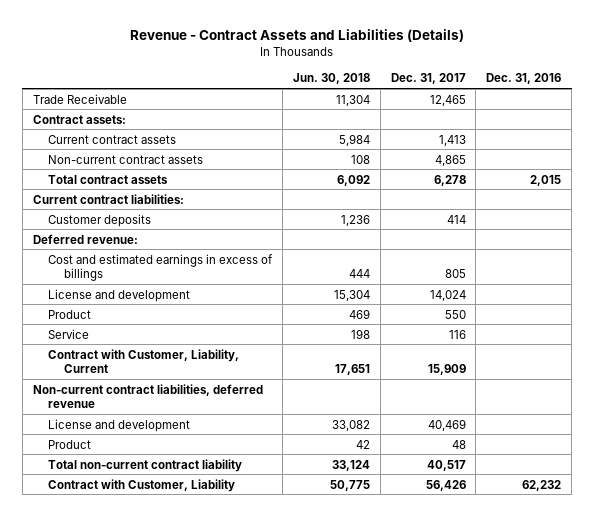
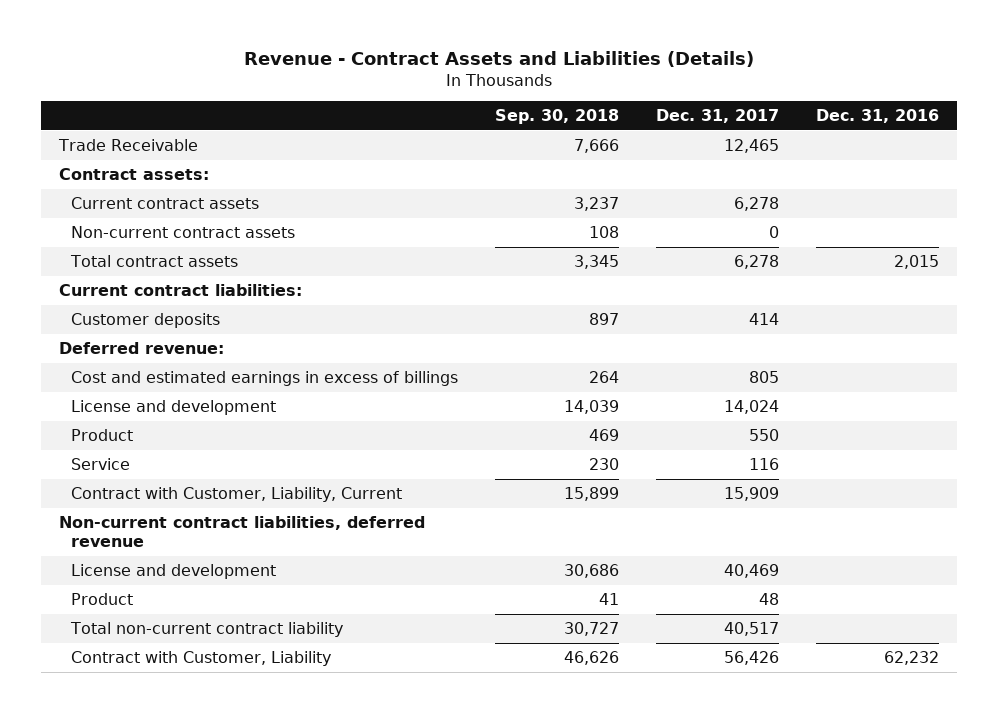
[292,73,370,85] Jun. 30, 2018 -> none
none -> [494,109,619,125] Sep. 30, 2018
[438,134,466,146] 1,413 -> [733,197,779,212] 6,278
[434,154,466,166] 4,865 -> [768,226,779,239] 0

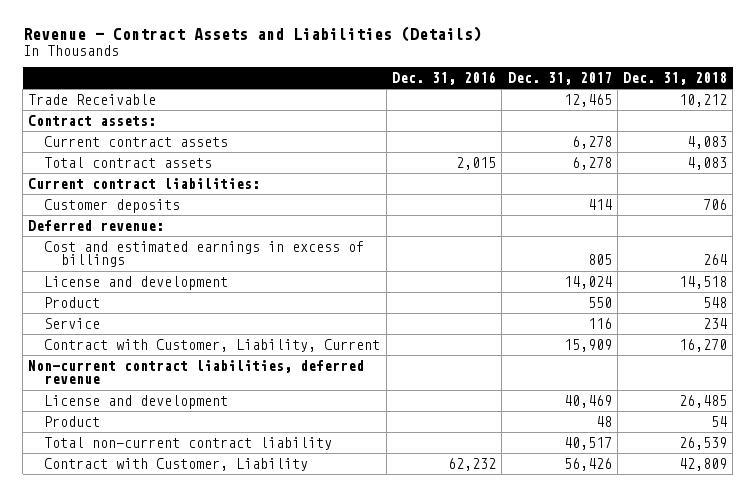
[494,109,619,125] Sep. 30, 2018 -> none
none -> [623,72,728,86] Dec. 31, 2018
[70,226,295,239] Non-current contract assets -> none

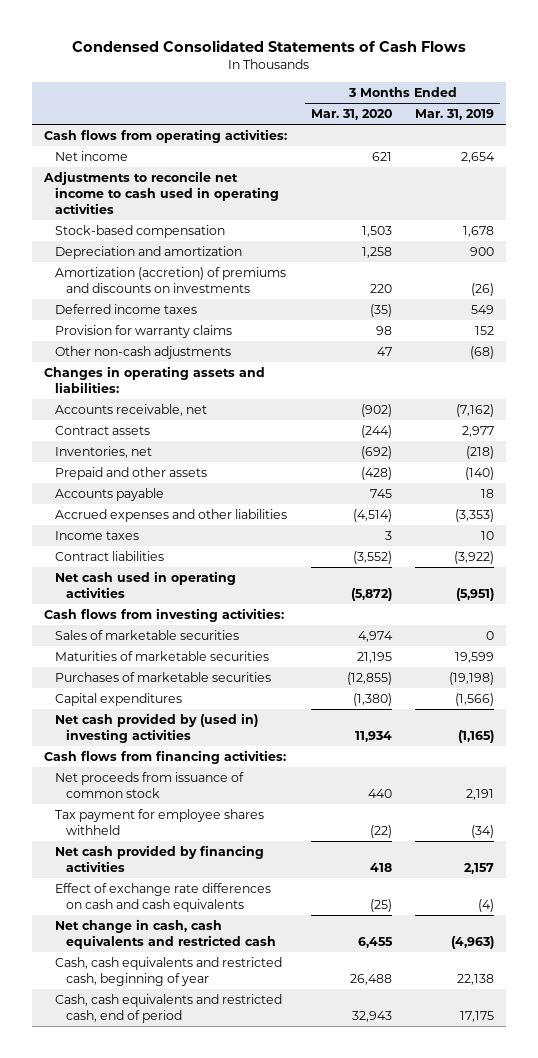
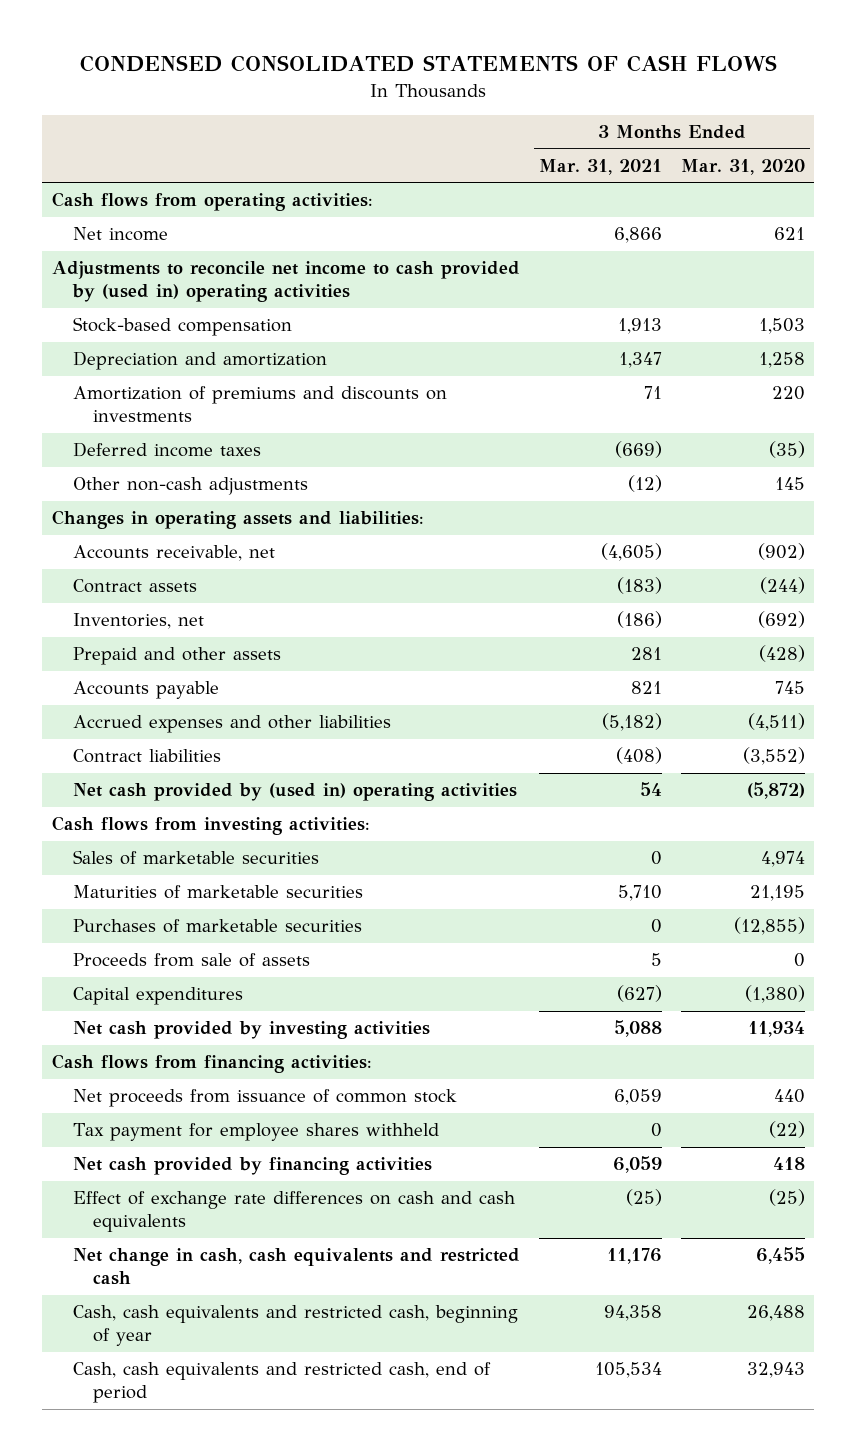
[72,40,467,53] Condensed Consolidated Statements of Cash Flows -> [80,55,778,73] CONDENSED CONSOLIDATED STATEMENTS OF CASH FLOWS
[415,109,495,121] Mar. 31, 2019 -> none
none -> [538,159,662,176] Mar. 31, 2021
[43,171,280,215] Adjustments to reconcile net income to cash used in operating activities -> [51,261,520,303] Adjustments to reconcile net income to cash provided by (used in) operating activities
[55,267,287,294] Amortization (accretion) of premiums and discounts on investments -> [72,386,447,423] Amortization of premiums and discounts on investments
[55,325,233,339] Provision for warranty claims -> none
[376,347,392,357] 47 -> [774,477,805,491] 145
[55,531,140,541] Income taxes -> none
[352,509,392,523] (4,514) -> [747,713,805,732] (4,511)
[55,571,237,599] Net cash used in operating activities -> [72,783,517,802] Net cash provided by (used in) operating activities
none -> [72,953,310,968] Proceeds from sale of assets
[55,713,259,744] Net cash provided by (used in) investing activities -> [72,1021,430,1040] Net cash provided by investing activities

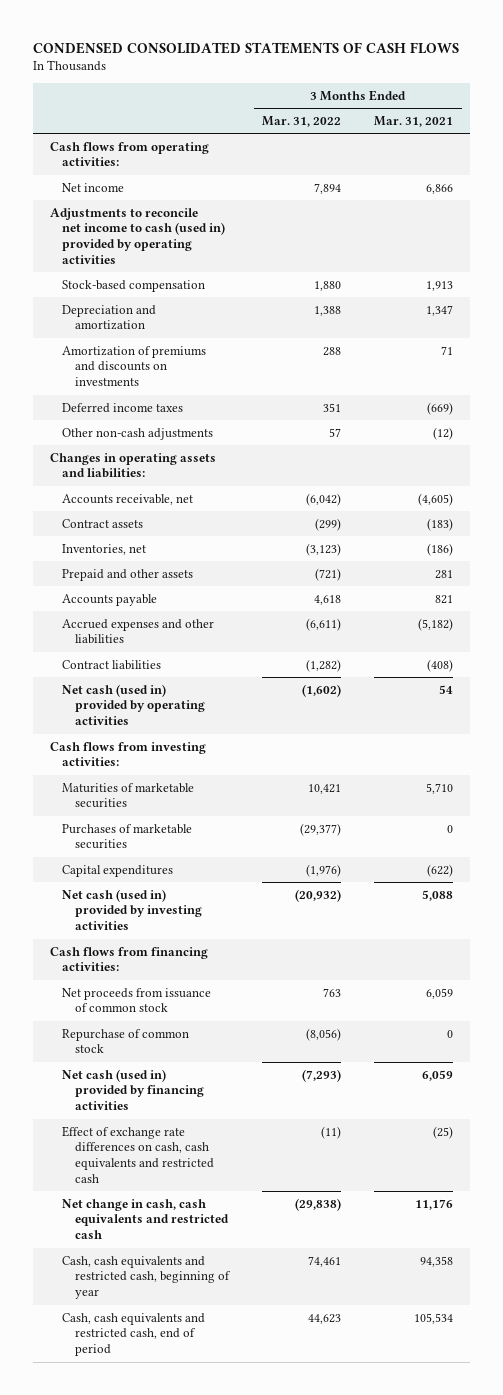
[680,159,805,176] Mar. 31, 2020 -> none
none -> [262,116,342,128] Mar. 31, 2022
[51,261,520,303] Adjustments to reconcile net income to cash provided by (used in) operating activities -> [49,207,226,264] Adjustments to reconcile net income to cash (used in) provided by operating activities
[72,783,517,802] Net cash provided by (used in) operating activities -> [62,683,206,726] Net cash (used in) provided by operating activities
[72,850,319,866] Sales of marketable securities -> none
[72,953,310,968] Proceeds from sale of assets -> none
[616,985,662,1003] (627) -> [427,863,454,877] (622)
[72,1021,430,1040] Net cash provided by investing activities -> [62,888,203,931] Net cash (used in) provided by investing activities
[72,1123,439,1142] Tax payment for employee shares withheld -> none
none -> [62,1028,190,1054] Repurchase of common stock
[72,1157,432,1176] Net cash provided by financing activities -> [62,1068,205,1111] Net cash (used in) provided by financing activities
[72,1191,515,1233] Effect of exchange rate differences on cash and cash equivalents -> [62,1125,215,1183] Effect of exchange rate differences on cash, cash equivalents and restricted cash

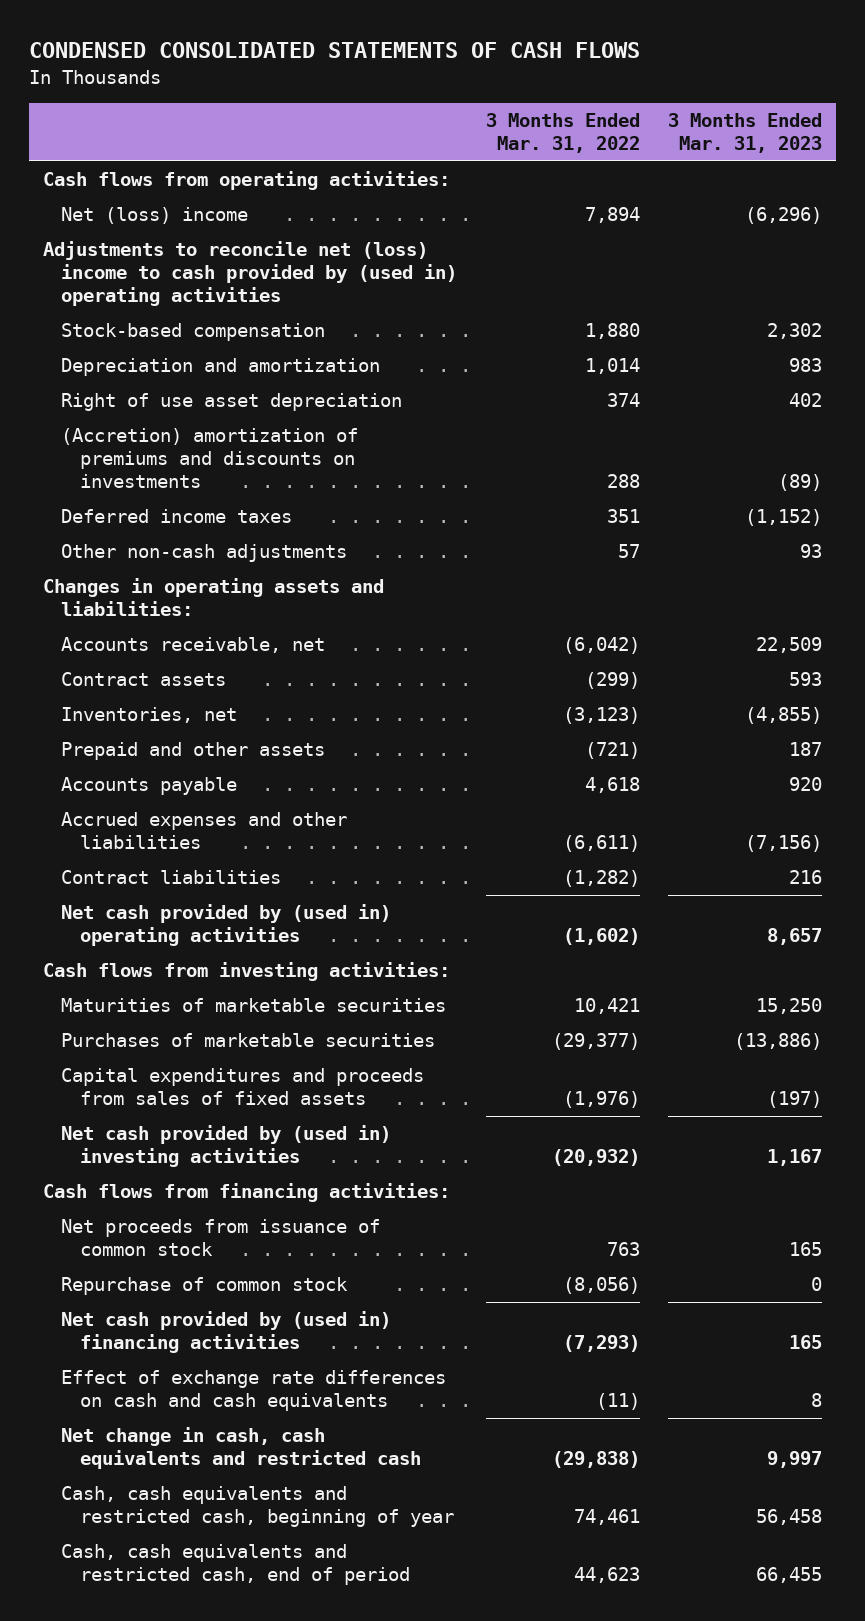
[374,116,454,128] Mar. 31, 2021 -> none
none -> [668,113,823,154] 3 Months Ended Mar. 31, 2023
[62,182,125,192] Net income -> [61,207,249,225] Net (loss) income
[49,207,226,264] Adjustments to reconcile net income to cash (used in) provided by operating activities -> [42,241,458,307] Adjustments to reconcile net (loss) income to cash provided by (used in) operating activities
[314,305,342,316] 1,388 -> [584,358,640,375] 1,014
none -> [61,393,403,412] Right of use asset depreciation
[62,345,207,387] Amortization of premiums and discounts on investments -> [61,428,359,489] (Accretion) amortization of premiums and discounts on investments
[62,683,206,726] Net cash (used in) provided by operating activities -> [61,904,392,947] Net cash provided by (used in) operating activities
[62,864,174,877] Capital expenditures -> [61,1068,425,1106] Capital expenditures and proceeds from sales of fixed assets
[62,888,203,931] Net cash (used in) provided by investing activities -> [61,1125,392,1168] Net cash provided by (used in) investing activities
[62,1068,205,1111] Net cash (used in) provided by financing activities -> [61,1311,392,1354] Net cash provided by (used in) financing activities
[62,1125,215,1183] Effect of exchange rate differences on cash, cash equivalents and restricted cash -> [61,1370,447,1412] Effect of exchange rate differences on cash and cash equivalents

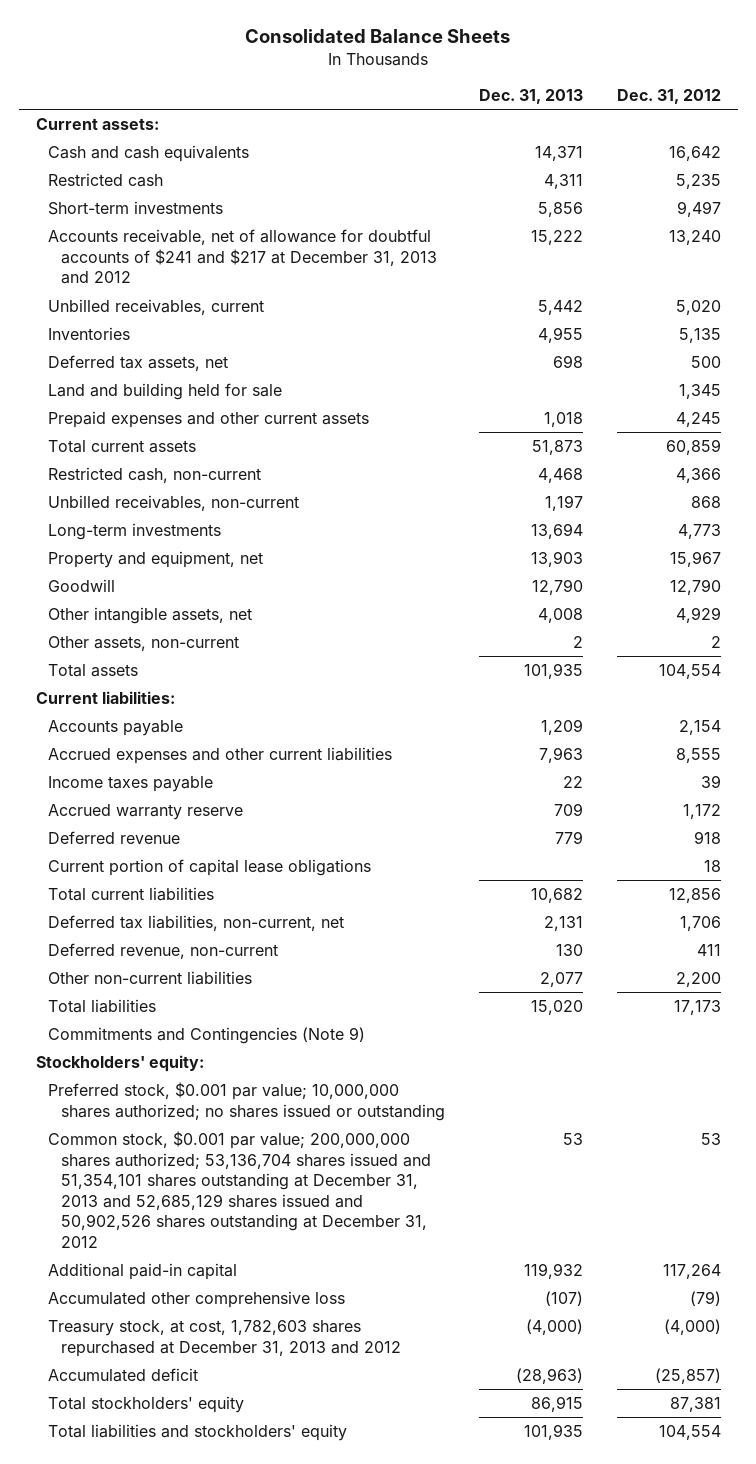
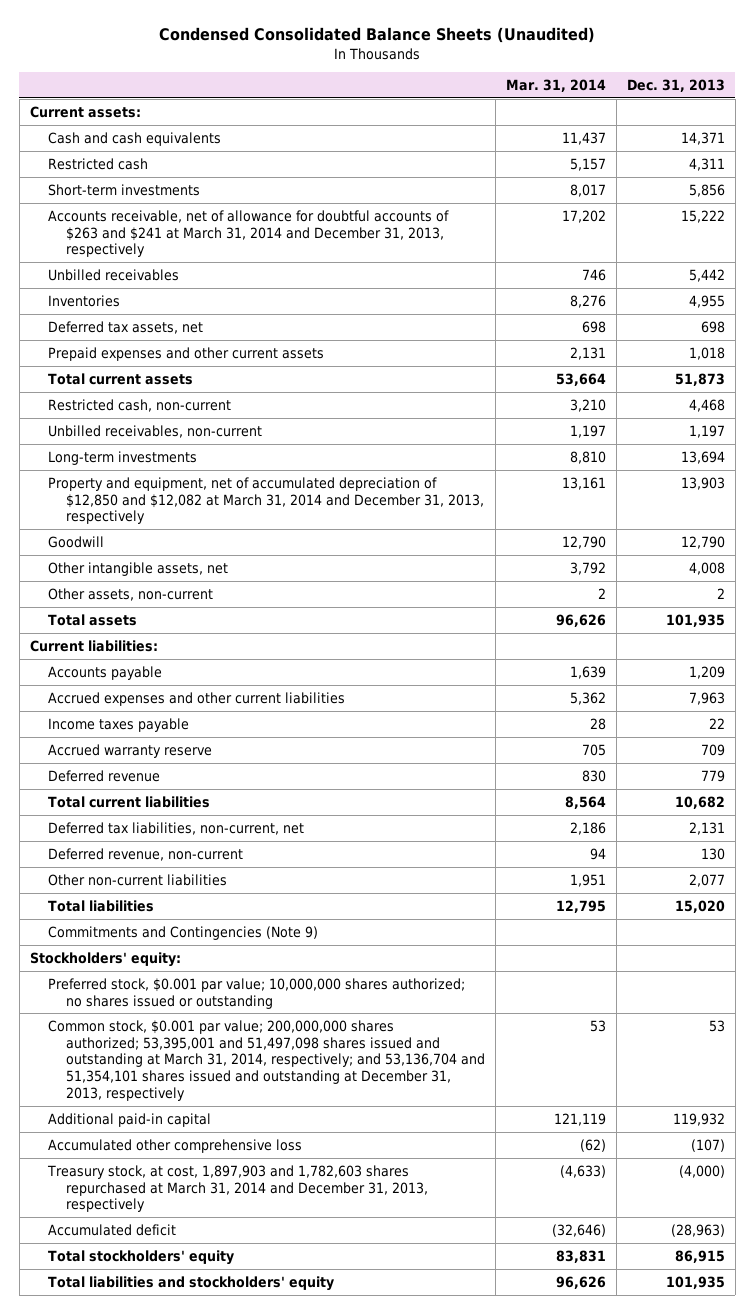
[245,29,511,44] Consolidated Balance Sheets -> [159,27,596,44] Condensed Consolidated Balance Sheets (Unaudited)
[616,88,721,104] Dec. 31, 2012 -> none
none -> [506,78,607,92] Mar. 31, 2014
[48,228,437,285] Accounts receivable, net of allowance for doubtful accounts of $241 and $217 at December 31, 2013 and 2012 -> [48,209,450,258] Accounts receivable, net of allowance for doubtful accounts of $263 and $241 at March 31, 2014 and December 31, 2013, respectively
[48,298,265,315] Unbilled receivables, current -> [48,268,180,281] Unbilled receivables
[48,382,283,400] Land and building held for sale -> none
[48,550,264,568] Property and equipment, net -> [48,476,485,525] Property and equipment, net of accumulated depreciation of $12,850 and $12,082 at March 31, 2014 and December 31, 2013, respectively
[48,858,372,876] Current portion of capital lease obligations -> none
[48,1130,431,1248] Common stock, $0.001 par value; 200,000,000 shares authorized; 53,136,704 shares issued and 51,354,101 shares outstanding at December 31, 2013 and 52,685,129 shares issued and 50,902,526 shares outstanding at December 31, 2012 -> [48,1019,486,1102] Common stock, $0.001 par value; 200,000,000 shares authorized; 53,395,001 and 51,497,098 shares issued and outstanding at March 31, 2014, respectively; and 53,136,704 and 51,354,101 shares issued and outstanding at December 31, 2013, respectively
[48,1319,401,1357] Treasury stock, at cost, 1,782,603 shares repurchased at December 31, 2013 and 2012 -> [47,1164,429,1213] Treasury stock, at cost, 1,897,903 and 1,782,603 shares repurchased at March 31, 2014 and December 31, 2013, respectively

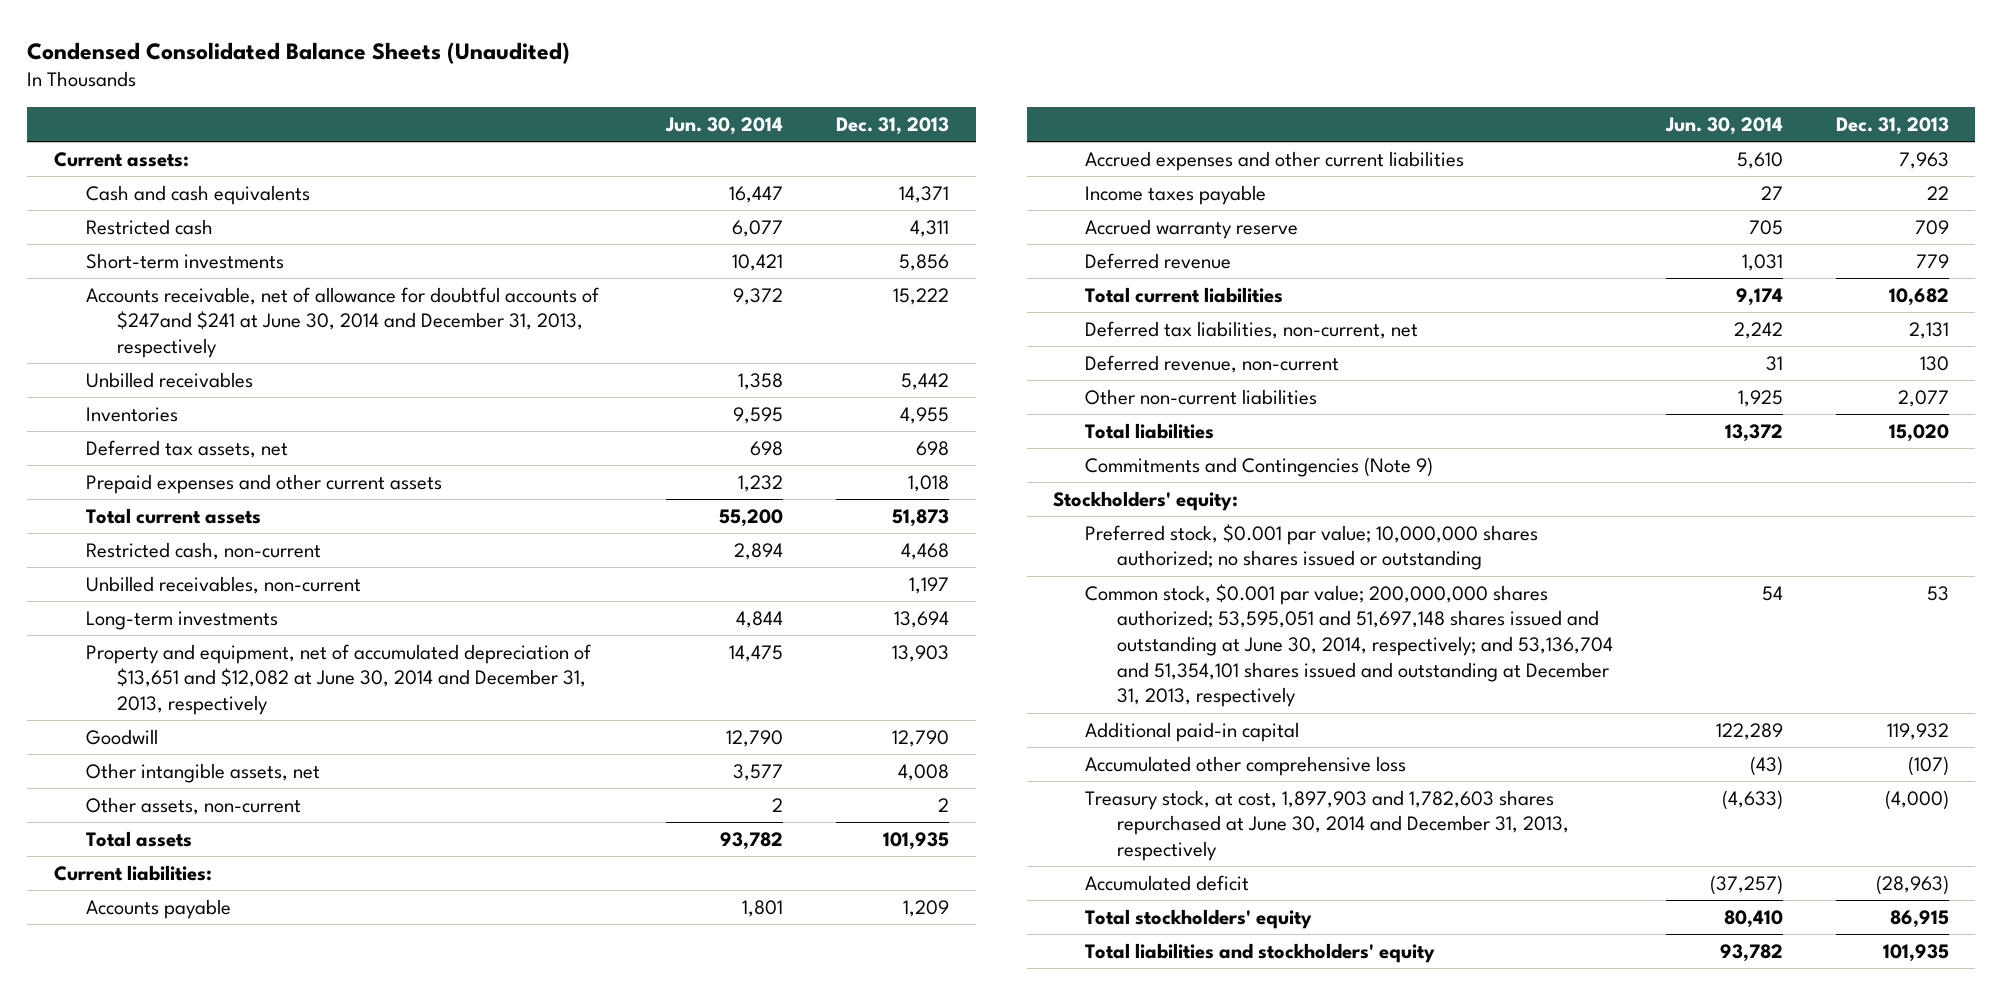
[506,78,607,92] Mar. 31, 2014 -> none
none -> [665,116,784,135] Jun. 30, 2014
[48,209,450,258] Accounts receivable, net of allowance for doubtful accounts of $263 and $241 at March 31, 2014 and December 31, 2013, respectively -> [85,286,599,359] Accounts receivable, net of allowance for doubtful accounts of $247and $241 at June 30, 2014 and December 31, 2013, respectively
[48,476,485,525] Property and equipment, net of accumulated depreciation of $12,850 and $12,082 at March 31, 2014 and December 31, 2013, respectively -> [85,643,591,716] Property and equipment, net of accumulated depreciation of $13,651 and $12,082 at June 30, 2014 and December 31, 2013, respectively
[48,1019,486,1102] Common stock, $0.001 par value; 200,000,000 shares authorized; 53,395,001 and 51,497,098 shares issued and outstanding at March 31, 2014, respectively; and 53,136,704 and 51,354,101 shares issued and outstanding at December 31, 2013, respectively -> [1085,583,1613,708] Common stock, $0.001 par value; 200,000,000 shares authorized; 53,595,051 and 51,697,148 shares issued and outstanding at June 30, 2014, respectively; and 53,136,704 and 51,354,101 shares issued and outstanding at December 31, 2013, respectively
[47,1164,429,1213] Treasury stock, at cost, 1,897,903 and 1,782,603 shares repurchased at March 31, 2014 and December 31, 2013, respectively -> [1085,789,1569,862] Treasury stock, at cost, 1,897,903 and 1,782,603 shares repurchased at June 30, 2014 and December 31, 2013, respectively

